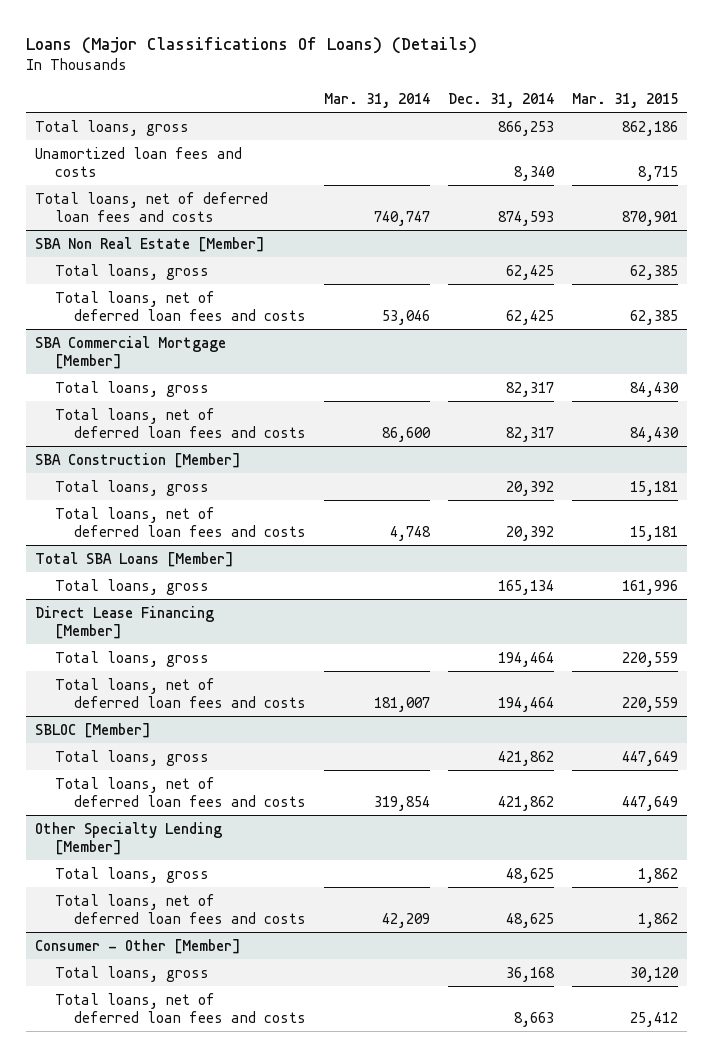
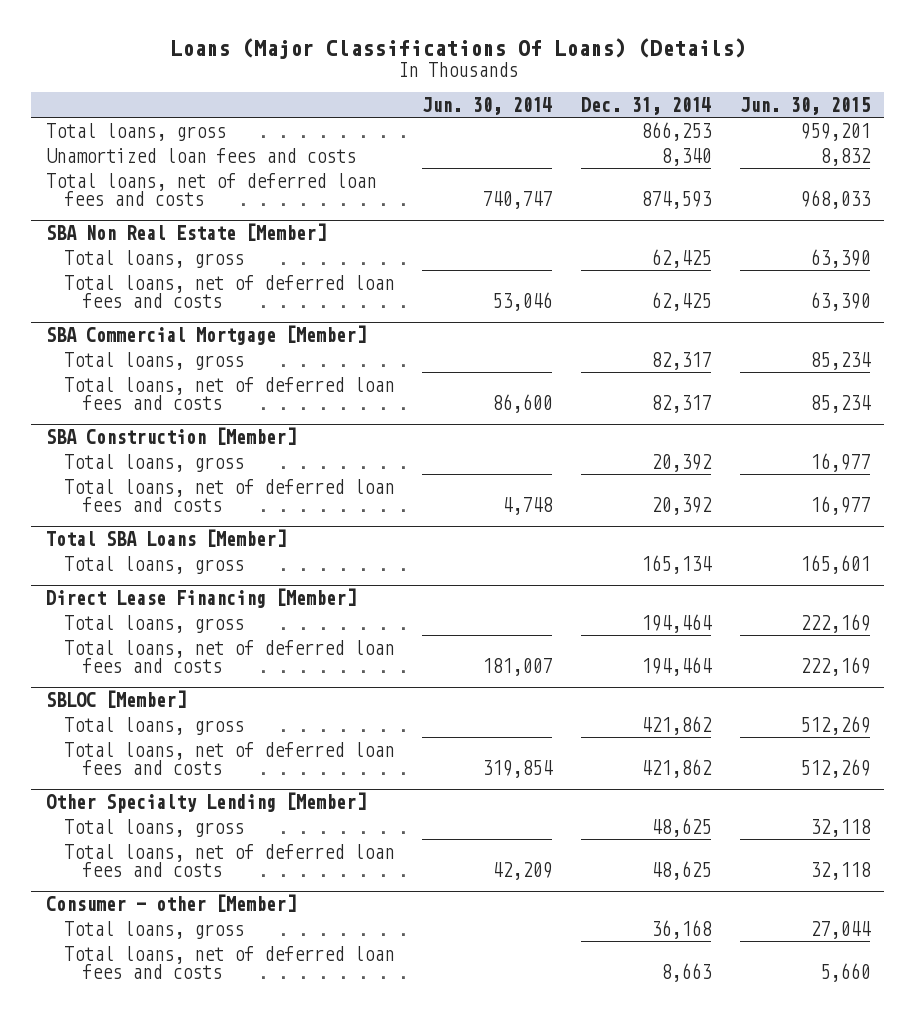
[324,92,431,108] Mar. 31, 2014 -> none
[572,92,679,108] Mar. 31, 2015 -> none
none -> [422,97,553,116] Jun. 30, 2014
none -> [739,97,870,116] Jun. 30, 2015
[35,938,242,954] Consumer - Other [Member] -> [45,893,296,912] Consumer - other [Member]

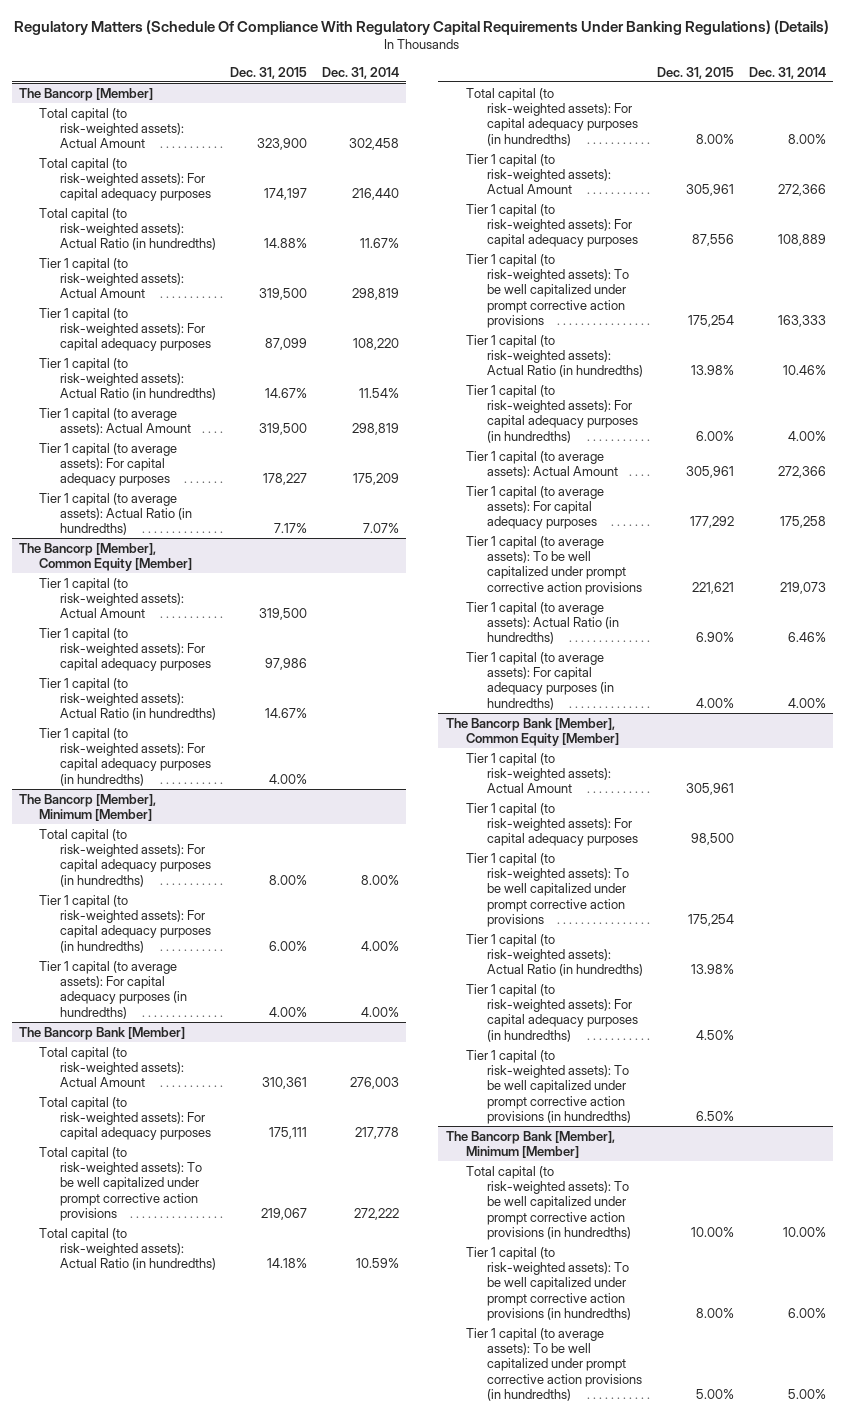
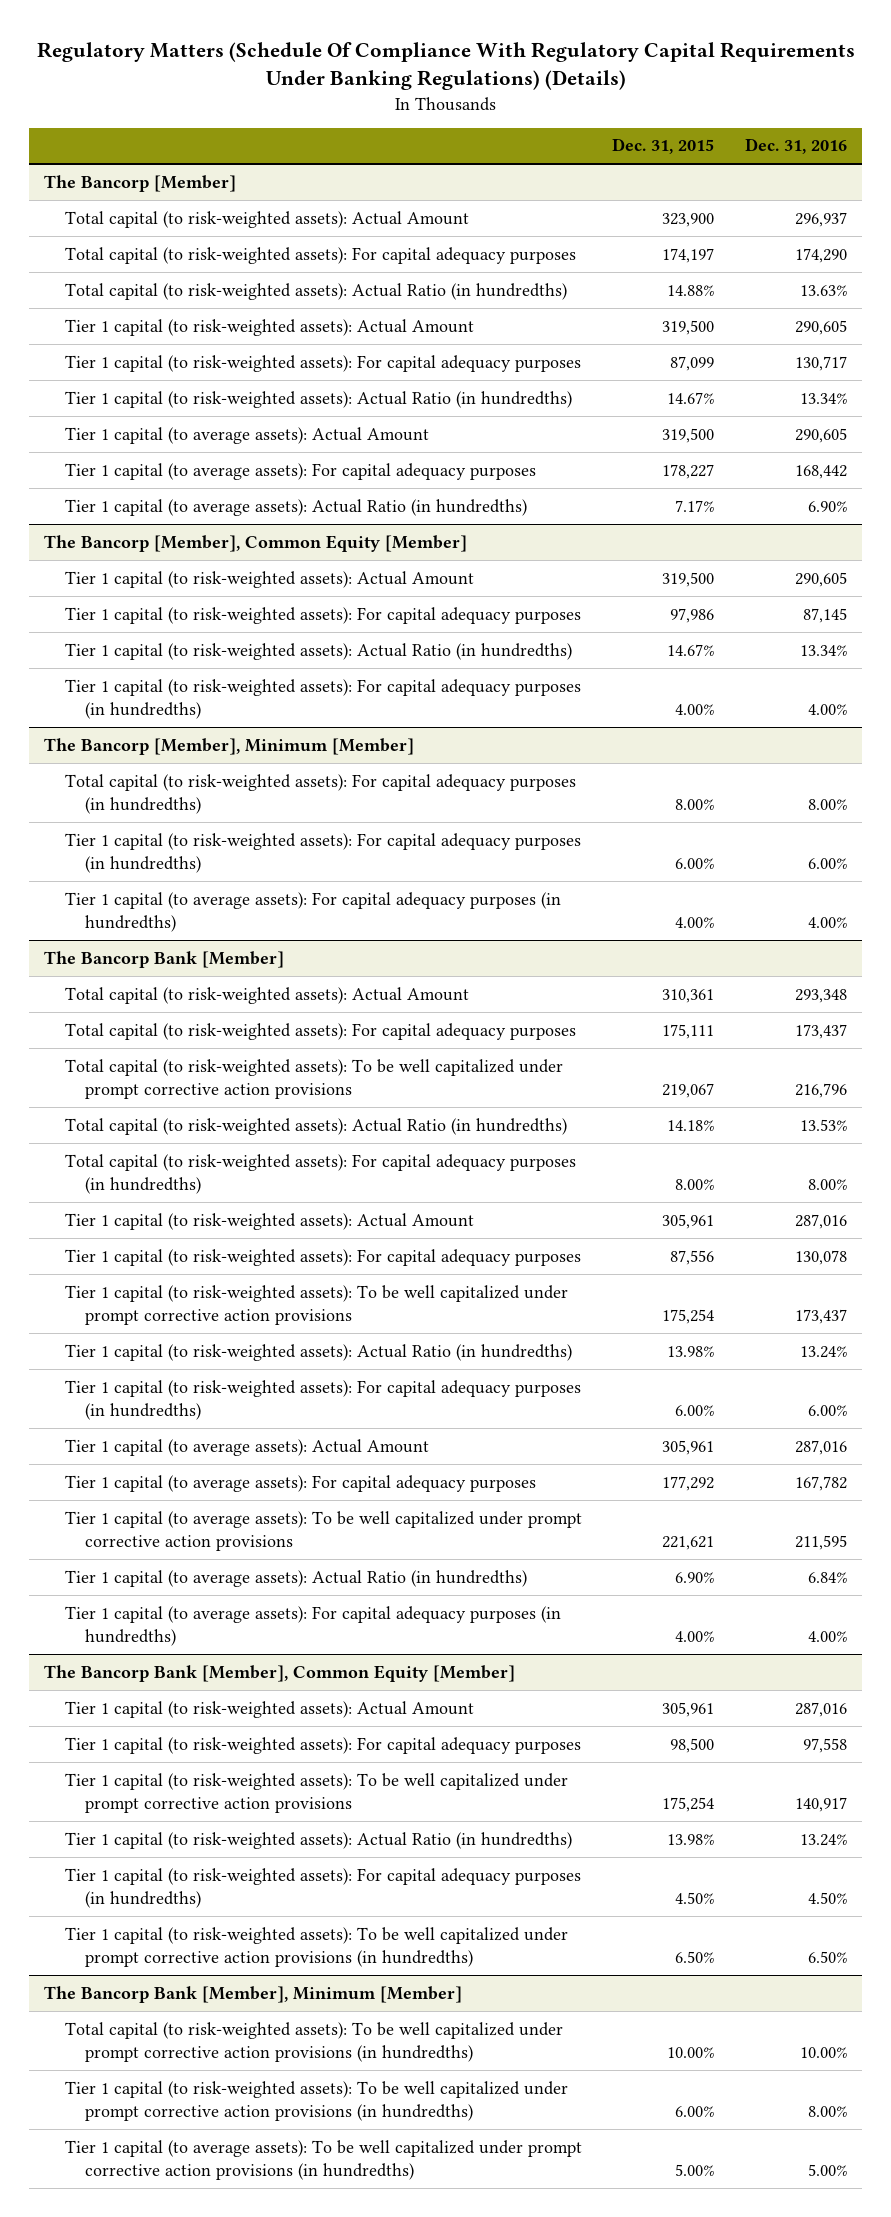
[321,66,399,79] Dec. 31, 2014 -> none
none -> [744,138,847,155] Dec. 31, 2016
[696,1307,735,1318] 8.00% -> [675,2105,715,2117] 6.00%

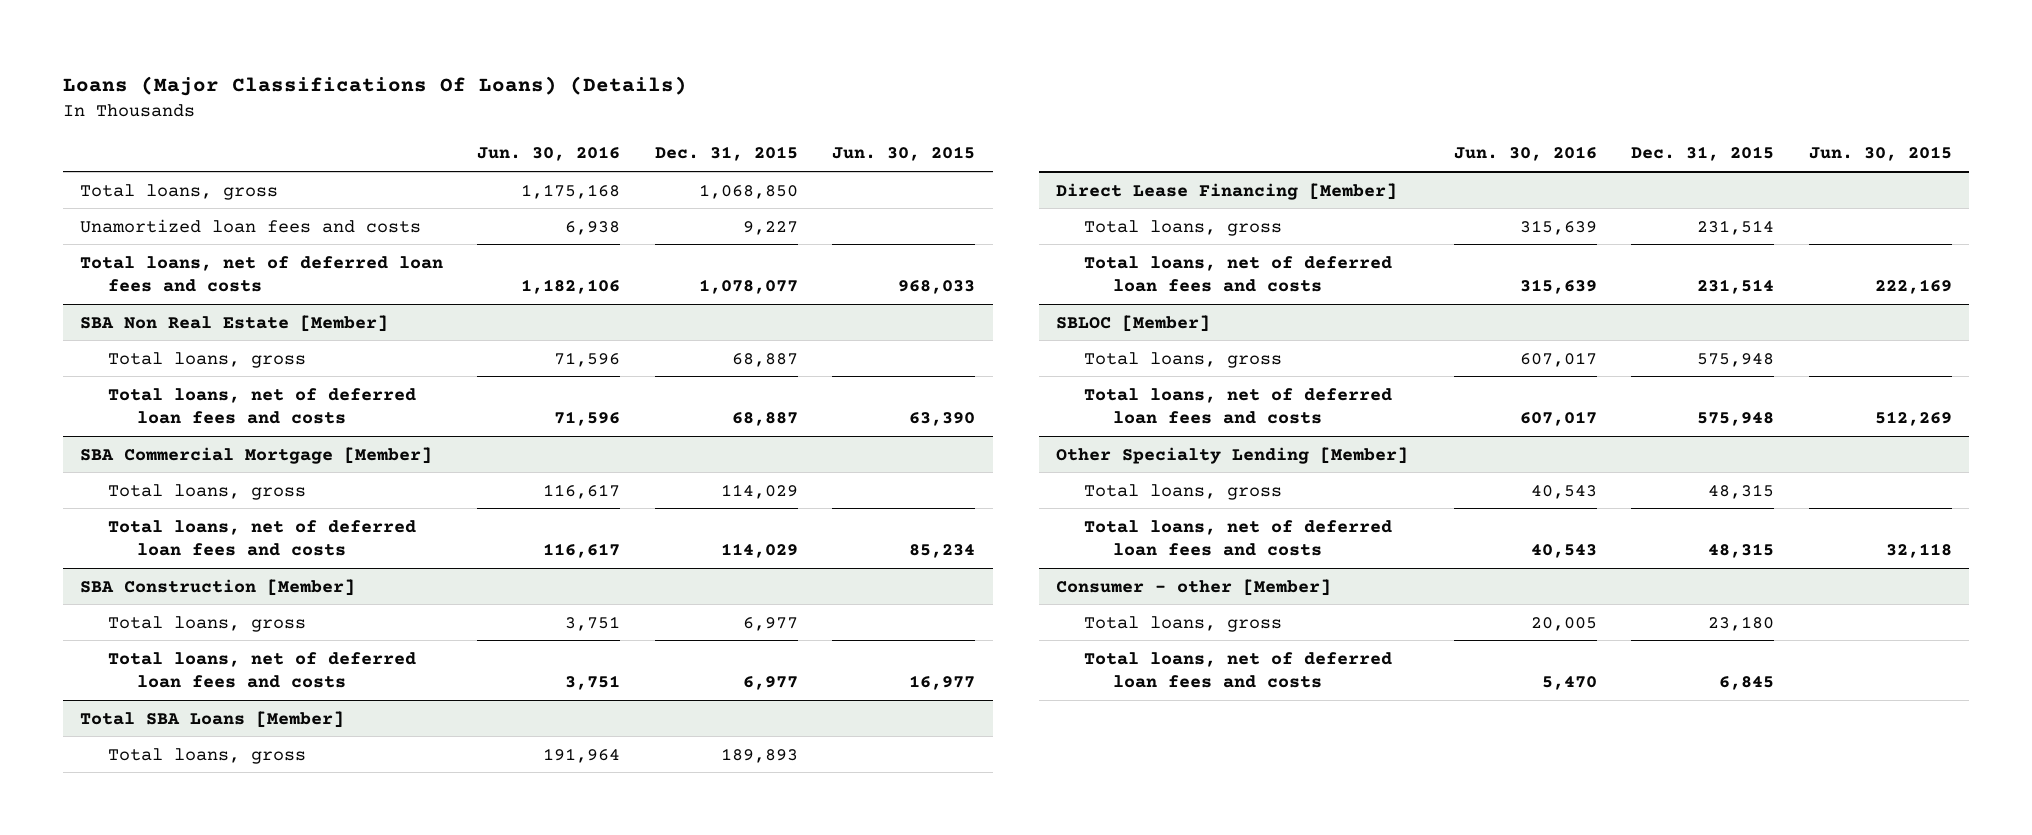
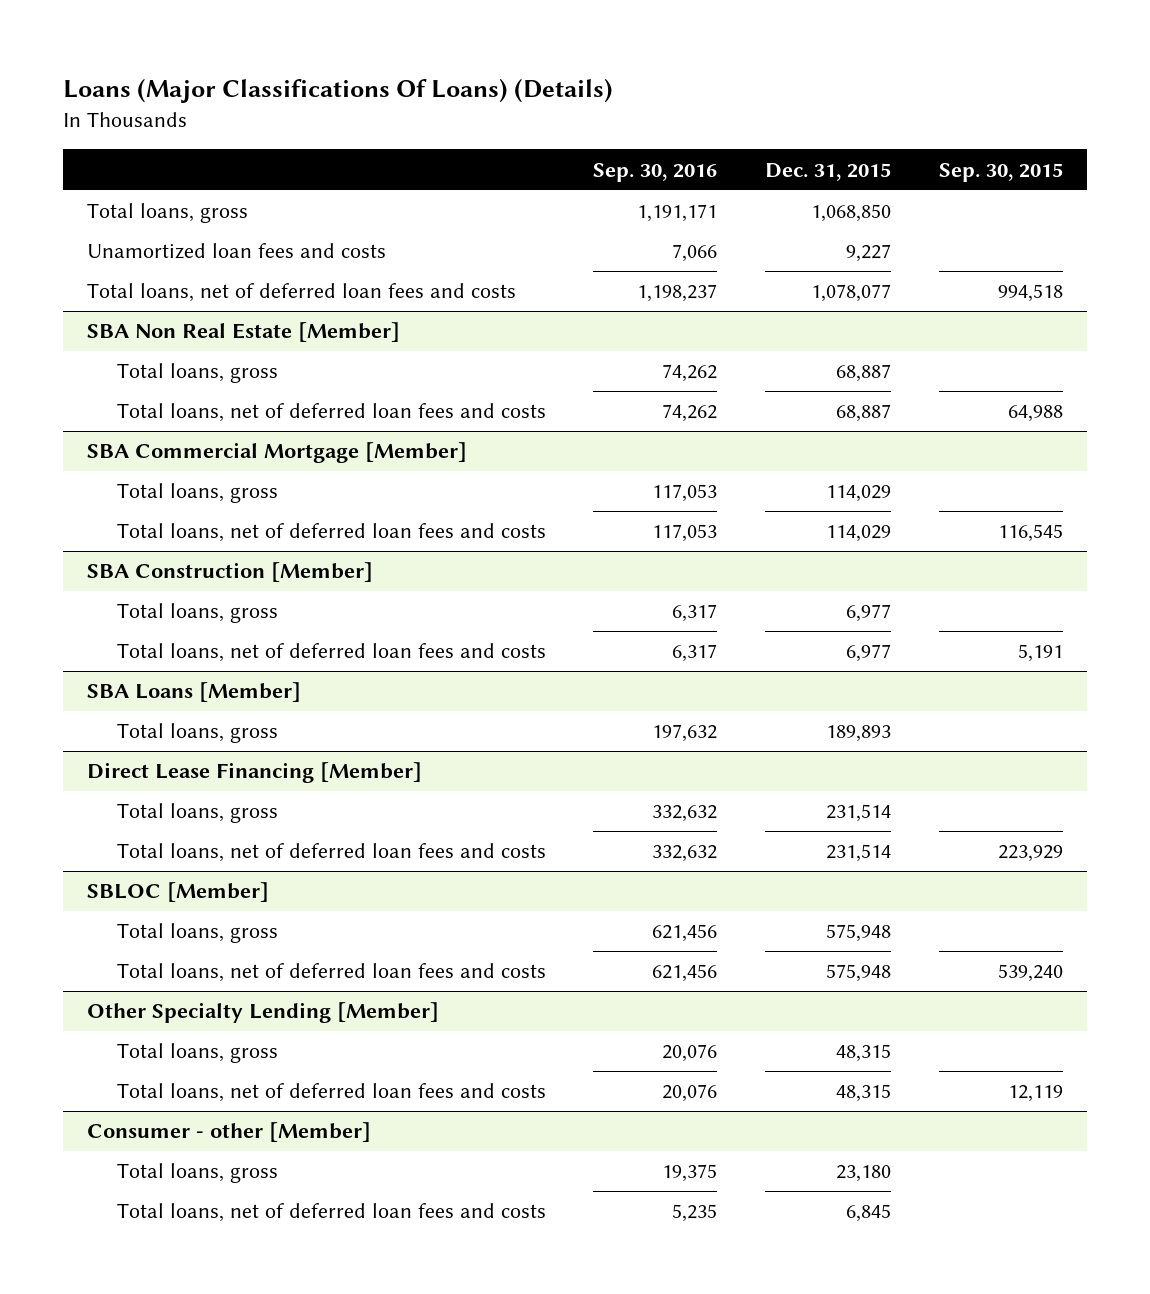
[477,146,621,162] Jun. 30, 2016 -> none
[832,146,976,162] Jun. 30, 2015 -> none
none -> [593,162,718,182] Sep. 30, 2016
none -> [939,162,1064,182] Sep. 30, 2015
[79,710,344,728] Total SBA Loans [Member] -> [86,682,301,703] SBA Loans [Member]

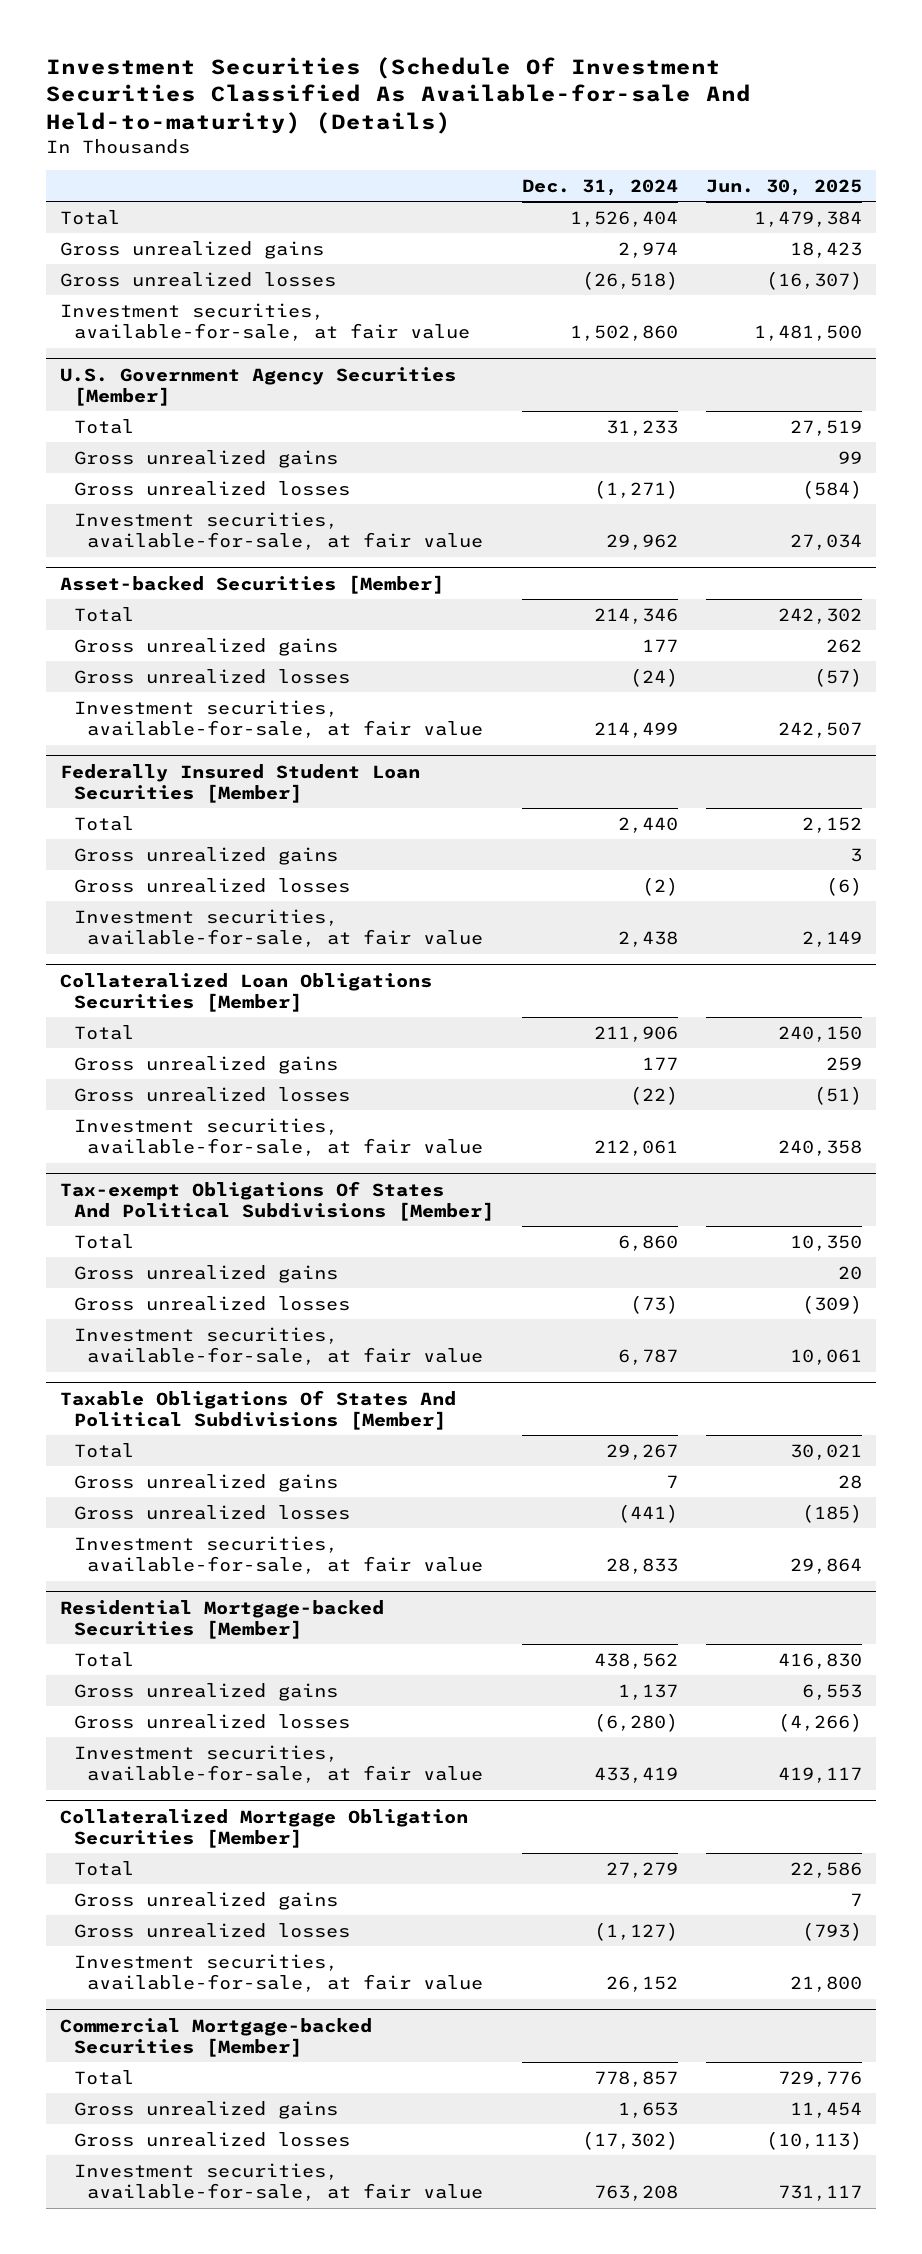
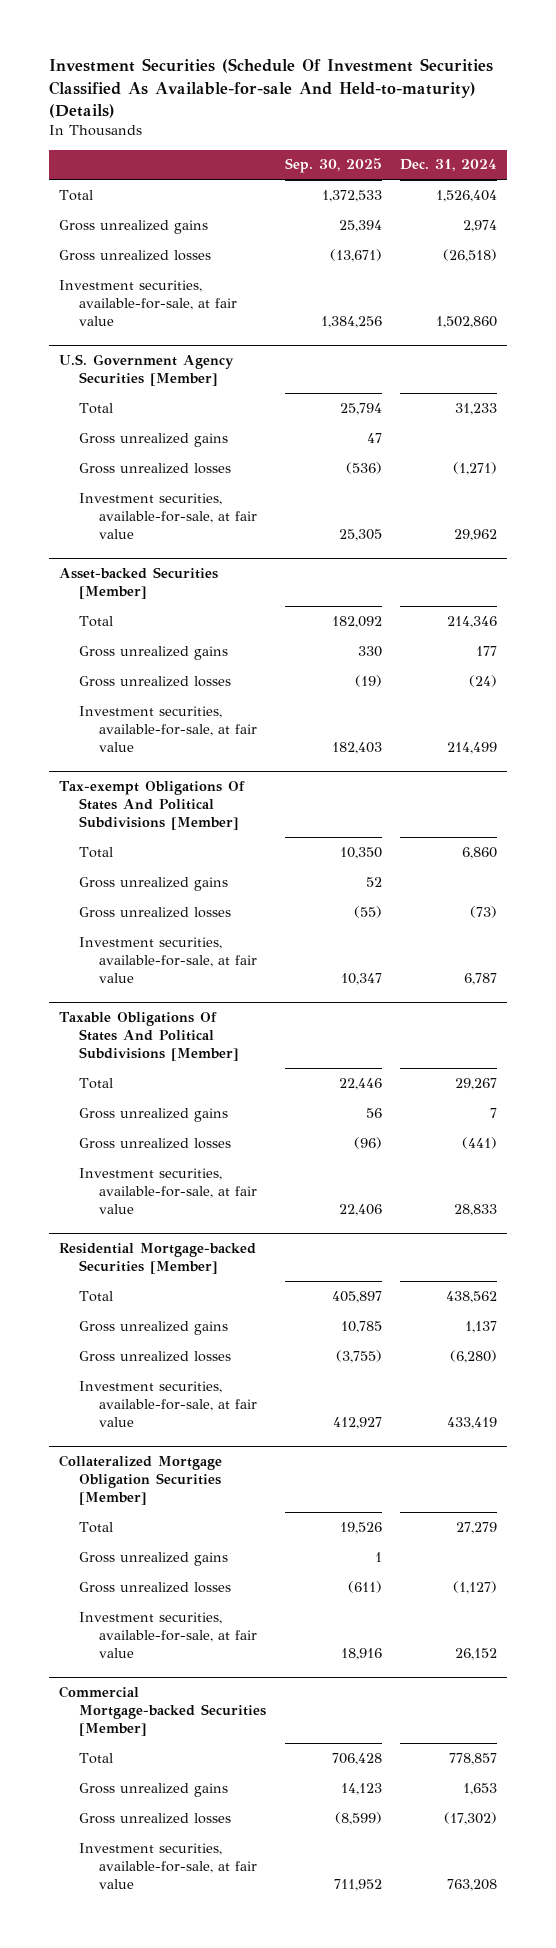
[706,179,863,197] Jun. 30, 2025 -> none
none -> [284,158,382,174] Sep. 30, 2025
[60,763,421,804] Federally Insured Student Loan Securities [Member] -> none
[73,815,134,831] Total -> none
[73,846,338,865] Gross unrealized gains -> none
[73,877,350,893] Gross unrealized losses -> none
[73,908,484,948] Investment securities, available-for-sale, at fair value -> none
[60,972,433,1013] Collateralized Loan Obligations Securities [Member] -> none
[73,1024,134,1040] Total -> none
[73,1055,338,1074] Gross unrealized gains -> none
[73,1086,350,1102] Gross unrealized losses -> none
[73,1117,484,1157] Investment securities, available-for-sale, at fair value -> none

